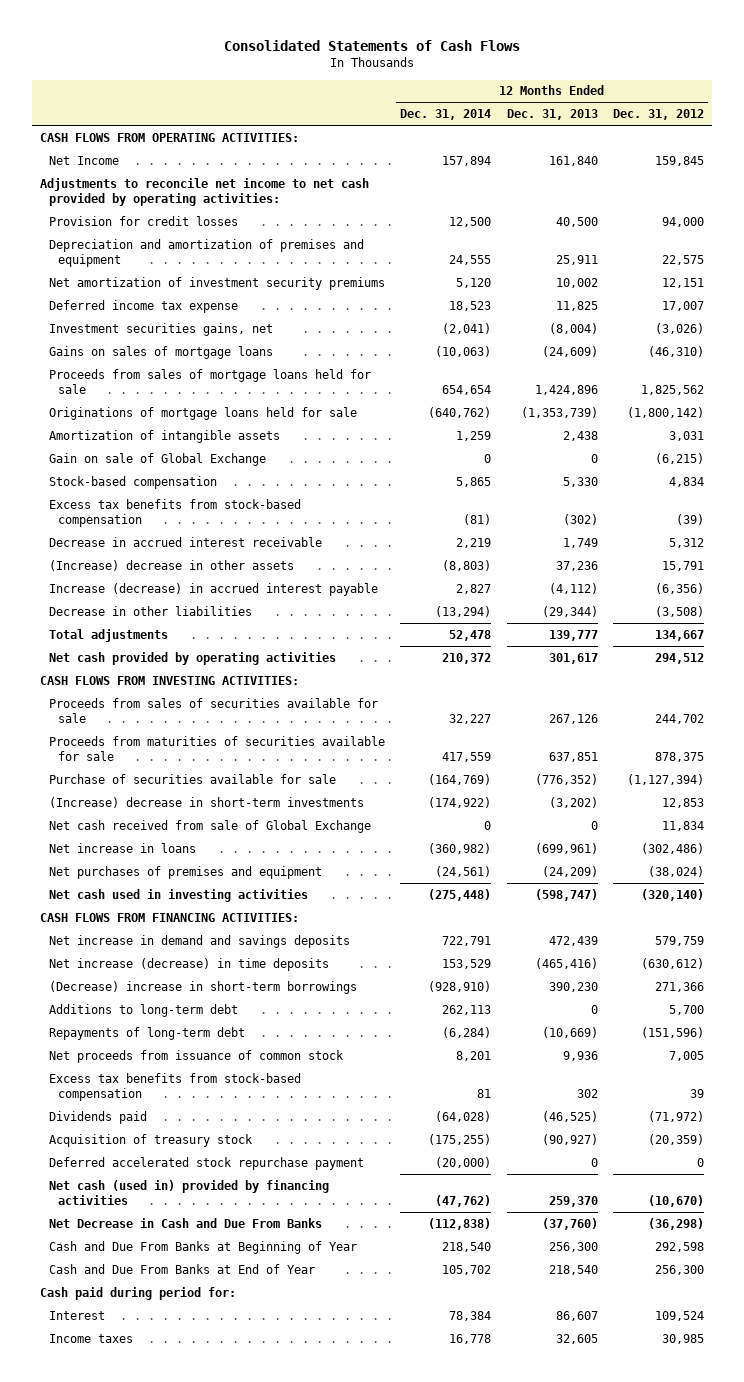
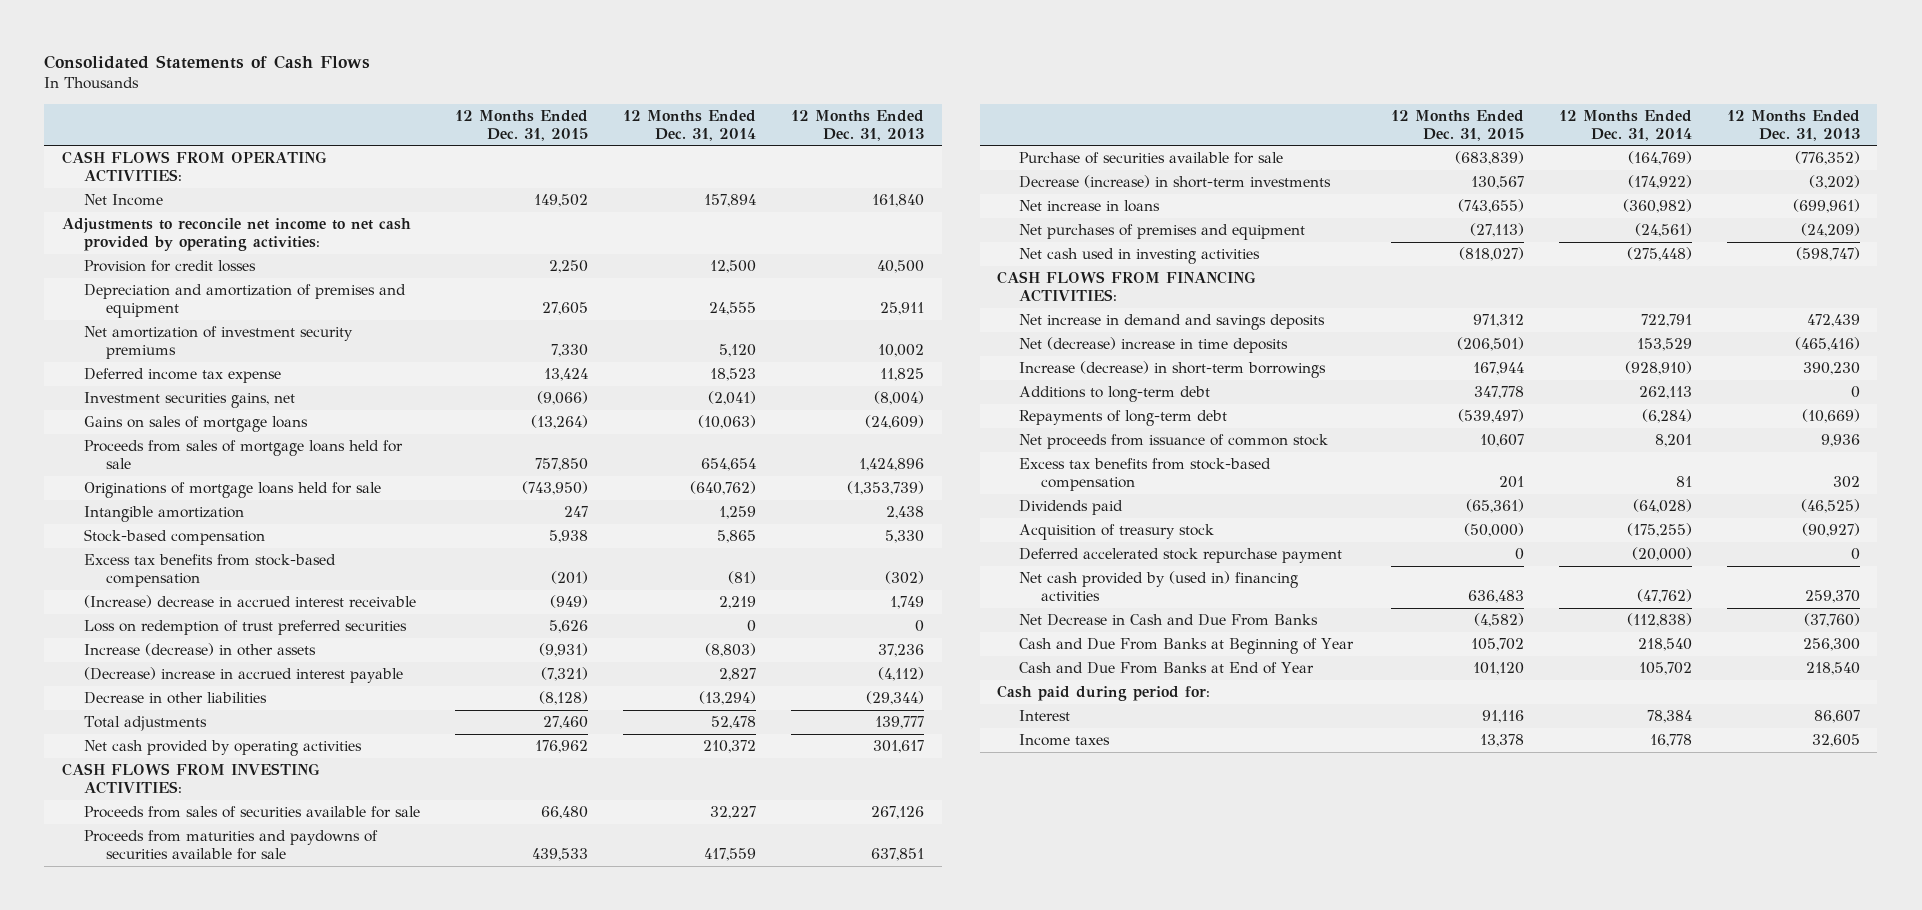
[613,109,705,121] Dec. 31, 2012 -> none
none -> [454,109,588,141] 12 Months Ended Dec. 31, 2015
[48,452,266,466] Gain on sale of Global Exchange -> none
[48,429,280,443] Amortization of intangible assets -> [83,506,244,523] Intangible amortization
[48,536,322,547] Decrease in accrued interest receivable -> [83,595,416,609] (Increase) decrease in accrued interest receivable
none -> [83,620,407,636] Loss on redemption of trust preferred securities
[48,559,294,571] (Increase) decrease in other assets -> [83,643,316,657] Increase (decrease) in other assets
[48,582,378,596] Increase (decrease) in accrued interest payable -> [83,667,403,684] (Decrease) increase in accrued interest payable
[48,735,385,762] Proceeds from maturities of securities available for sale -> [83,830,378,861] Proceeds from maturities and paydowns of securities available for sale
[48,819,371,833] Net cash received from sale of Global Exchange -> none
[48,796,364,808] (Increase) decrease in short-term investments -> [1019,175,1332,189] Decrease (increase) in short-term investments
[48,957,329,971] Net increase (decrease) in time deposits -> [1019,337,1289,354] Net (decrease) increase in time deposits
[48,980,357,994] (Decrease) increase in short-term borrowings -> [1019,361,1327,379] Increase (decrease) in short-term borrowings
[48,1179,329,1206] Net cash (used in) provided by financing activities -> [1019,571,1299,602] Net cash provided by (used in) financing activities

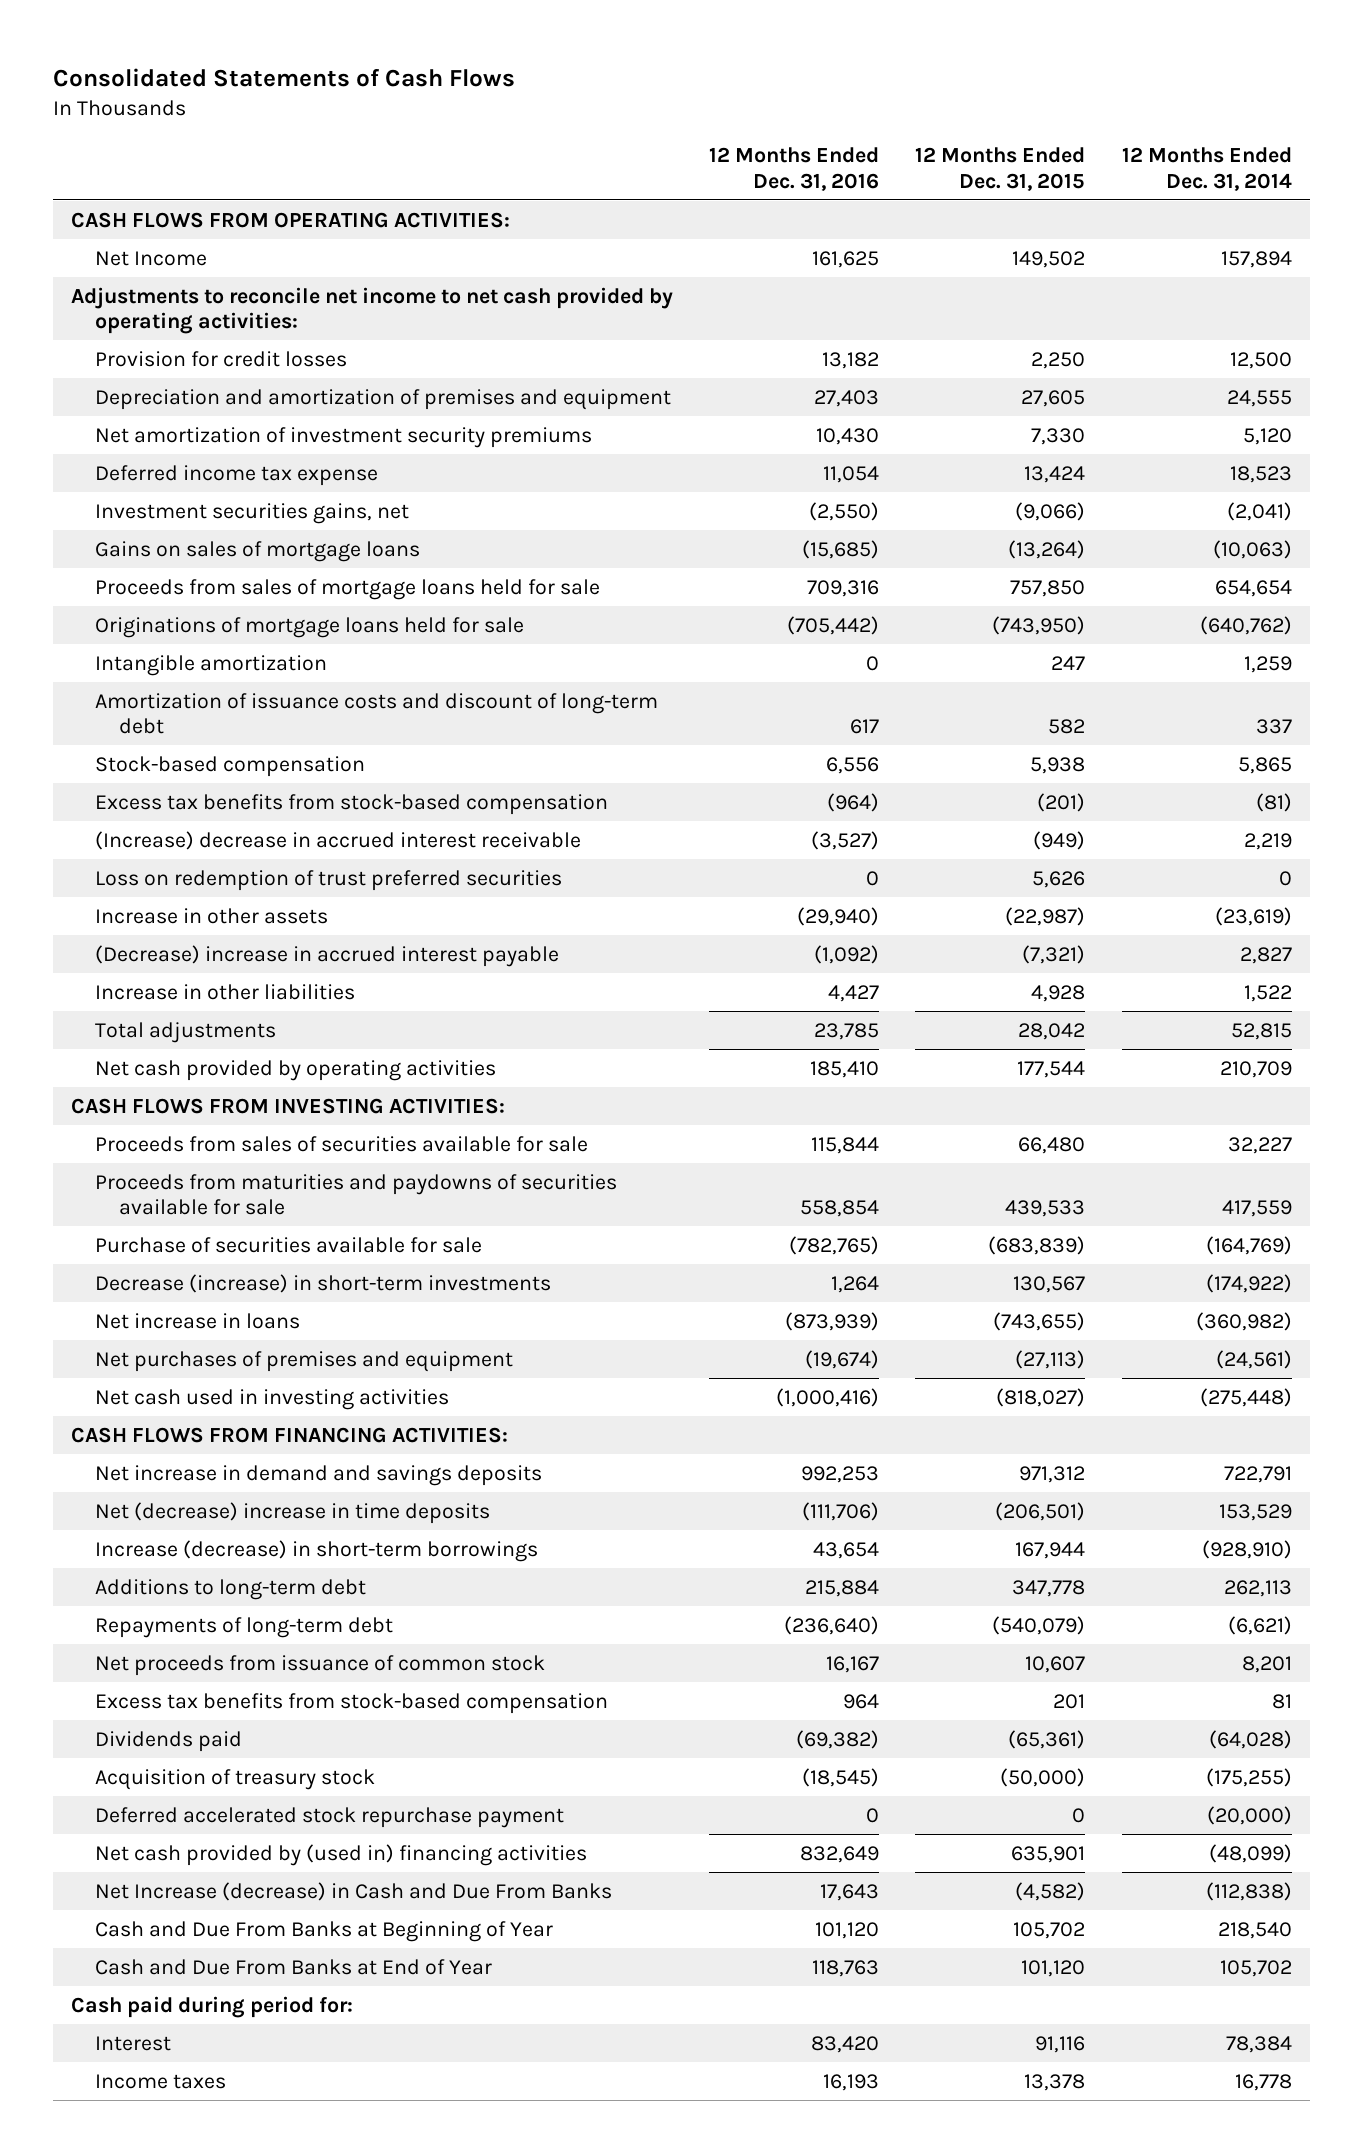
[791,109,925,141] 12 Months Ended Dec. 31, 2013 -> none
none -> [709,147,880,191] 12 Months Ended Dec. 31, 2016
none -> [94,692,658,735] Amortization of issuance costs and discount of long-term debt
[83,643,316,657] Increase (decrease) in other assets -> [94,907,328,924] Increase in other assets
[538,643,588,658] (9,931) -> [1005,906,1086,926] (22,987)
[704,643,756,658] (8,803) -> [1214,906,1292,926] (23,619)
[83,692,267,705] Decrease in other liabilities -> [94,983,355,1000] Increase in other liabilities
[538,691,588,706] (8,128) -> [1031,984,1086,1002] 4,928
[698,691,756,706] (13,294) -> [1243,984,1292,1002] 1,522
[542,716,588,730] 27,460 -> [1018,1022,1086,1040] 28,042
[710,716,756,730] 52,478 -> [1230,1022,1292,1040] 52,815
[534,740,588,754] 176,962 -> [1017,1060,1086,1078] 177,544
[702,740,756,754] 210,372 -> [1219,1060,1292,1078] 210,709
[1457,409,1524,424] (539,497) -> [992,1615,1086,1635] (540,079)
[1641,409,1692,424] (6,284) -> [1227,1615,1292,1635] (6,621)
[1467,590,1524,604] 636,483 -> [1011,1845,1086,1863] 635,901
[1636,589,1692,604] (47,762) -> [1208,1843,1292,1863] (48,099)
[1019,614,1319,627] Net Decrease in Cash and Due From Banks -> [94,1881,612,1901] Net Increase (decrease) in Cash and Due From Banks

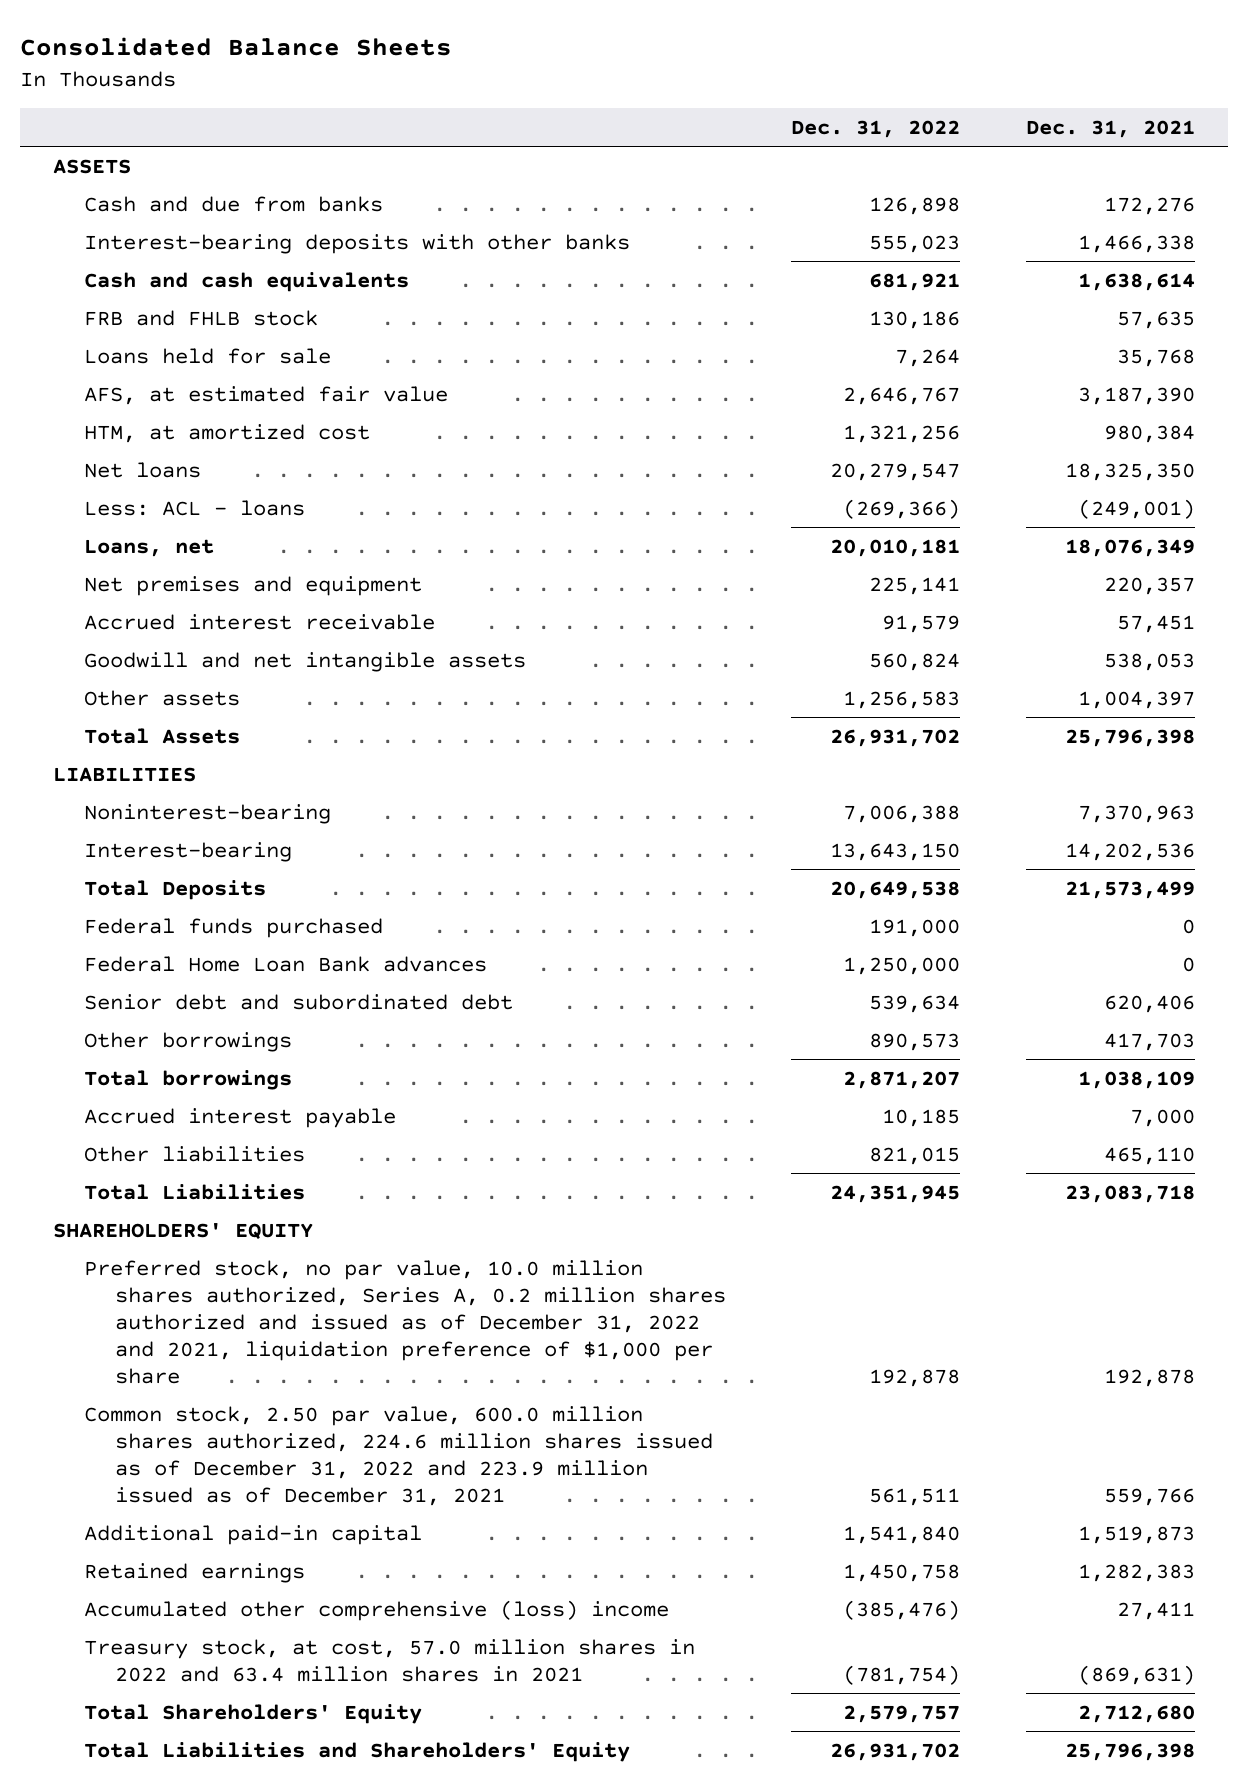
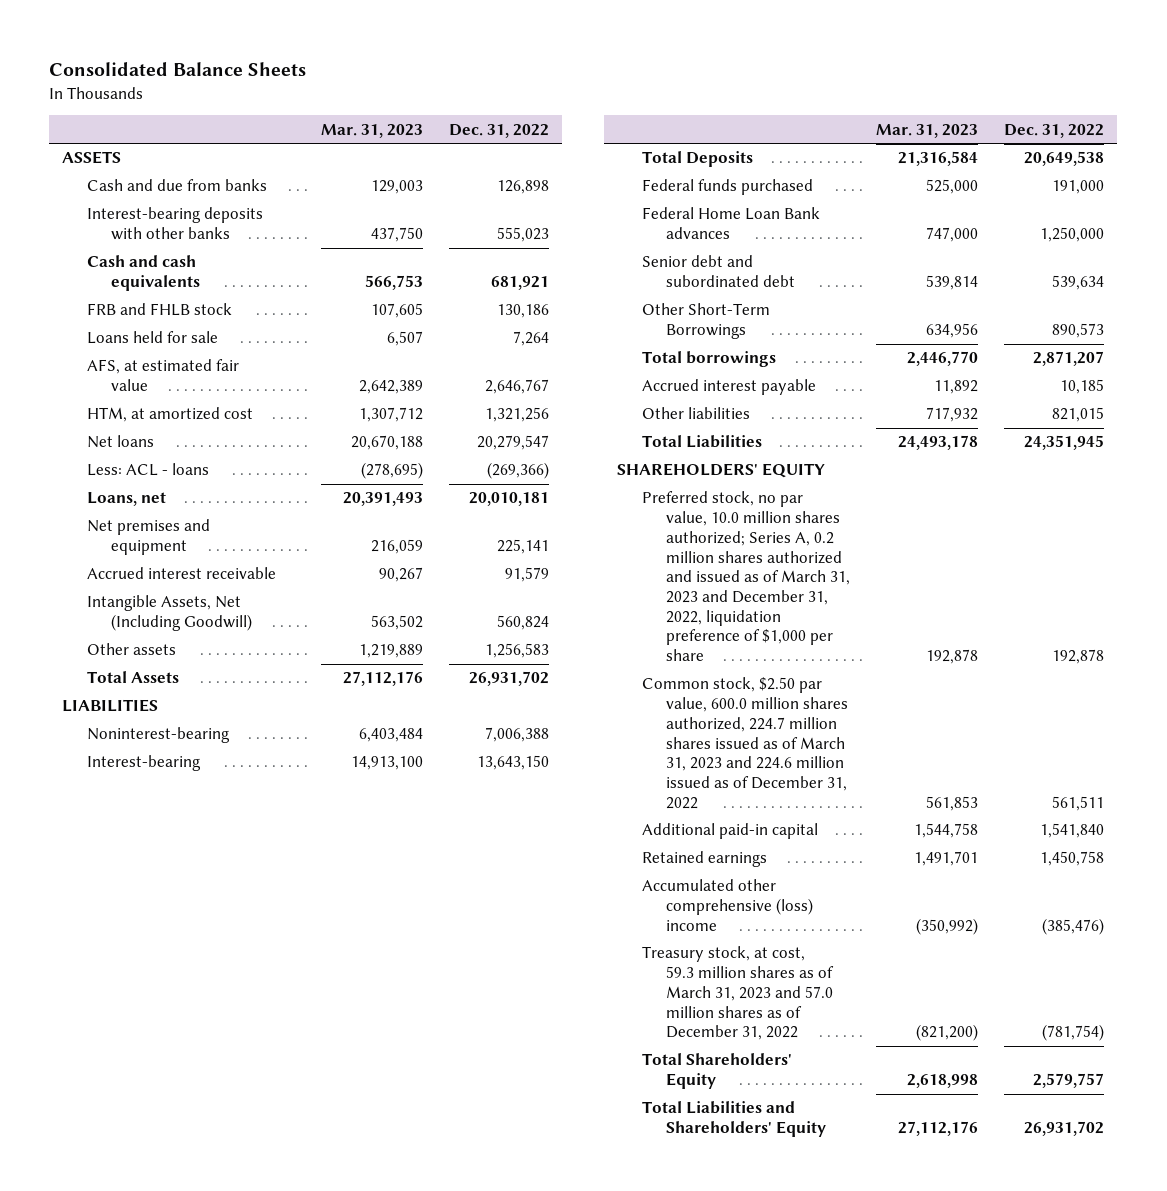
[1026,119,1196,138] Dec. 31, 2021 -> none
none -> [321,123,424,138] Mar. 31, 2023
[83,651,526,672] Goodwill and net intangible assets -> [86,595,252,632] Intangible Assets, Net (Including Goodwill)
[83,1031,292,1052] Other borrowings -> [641,303,770,340] Other Short-Term Borrowings
[83,1259,726,1384] Preferred stock, no par value, 10.0 million shares authorized, Series A, 0.2 million shares authorized and issued as of December 31, 2022 and 2021, liquidation preference of $1,000 per share -> [641,491,850,662] Preferred stock, no par value, 10.0 million shares authorized; Series A, 0.2 million shares authorized and issued as of March 31, 2023 and December 31, 2022, liquidation preference of $1,000 per share
[83,1405,713,1506] Common stock, 2.50 par value, 600.0 million shares authorized, 224.6 million shares issued as of December 31, 2022 and 223.9 million issued as of December 31, 2021 -> [641,677,848,809] Common stock, $2.50 par value, 600.0 million shares authorized, 224.7 million shares issued as of March 31, 2023 and 224.6 million issued as of December 31, 2022
[83,1638,695,1682] Treasury stock, at cost, 57.0 million shares in 2022 and 63.4 million shares in 2021 -> [641,946,834,1041] Treasury stock, at cost, 59.3 million shares as of March 31, 2023 and 57.0 million shares as of December 31, 2022

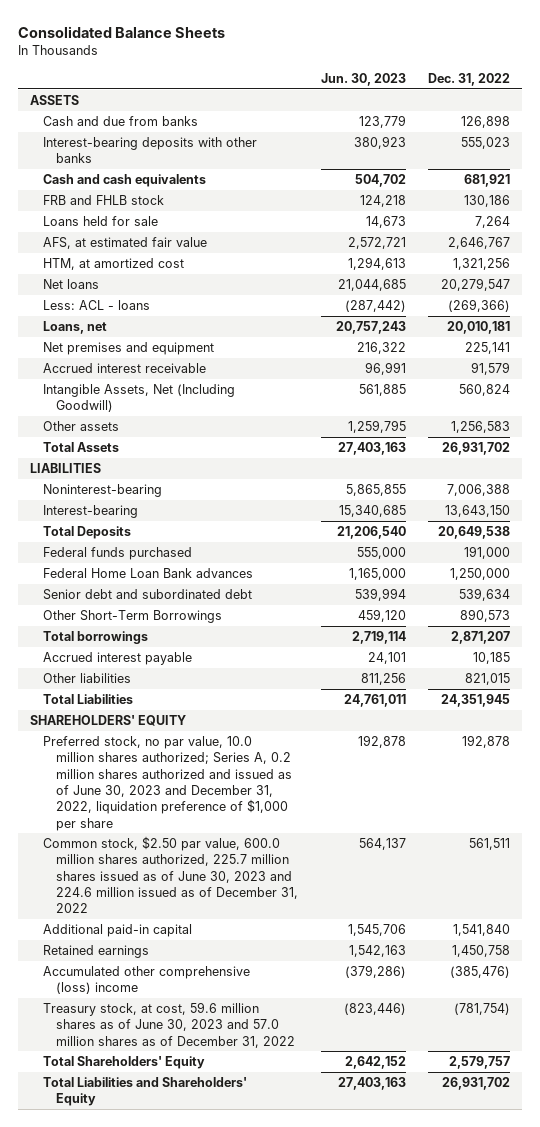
[321,123,424,138] Mar. 31, 2023 -> none
none -> [320,72,406,86] Jun. 30, 2023
[641,491,850,662] Preferred stock, no par value, 10.0 million shares authorized; Series A, 0.2 million shares authorized and issued as of March 31, 2023 and December 31, 2022, liquidation preference of $1,000 per share -> [42,735,293,831] Preferred stock, no par value, 10.0 million shares authorized; Series A, 0.2 million shares authorized and issued as of June 30, 2023 and December 31, 2022, liquidation preference of $1,000 per share
[641,677,848,809] Common stock, $2.50 par value, 600.0 million shares authorized, 224.7 million shares issued as of March 31, 2023 and 224.6 million issued as of December 31, 2022 -> [42,835,299,914] Common stock, $2.50 par value, 600.0 million shares authorized, 225.7 million shares issued as of June 30, 2023 and 224.6 million issued as of December 31, 2022
[641,946,834,1041] Treasury stock, at cost, 59.3 million shares as of March 31, 2023 and 57.0 million shares as of December 31, 2022 -> [42,1001,296,1048] Treasury stock, at cost, 59.6 million shares as of June 30, 2023 and 57.0 million shares as of December 31, 2022

